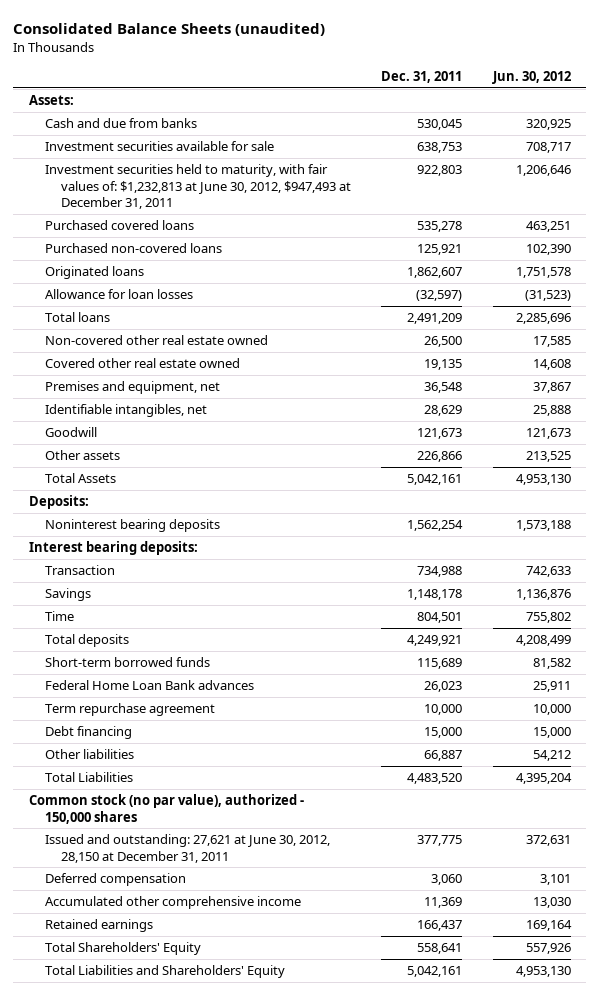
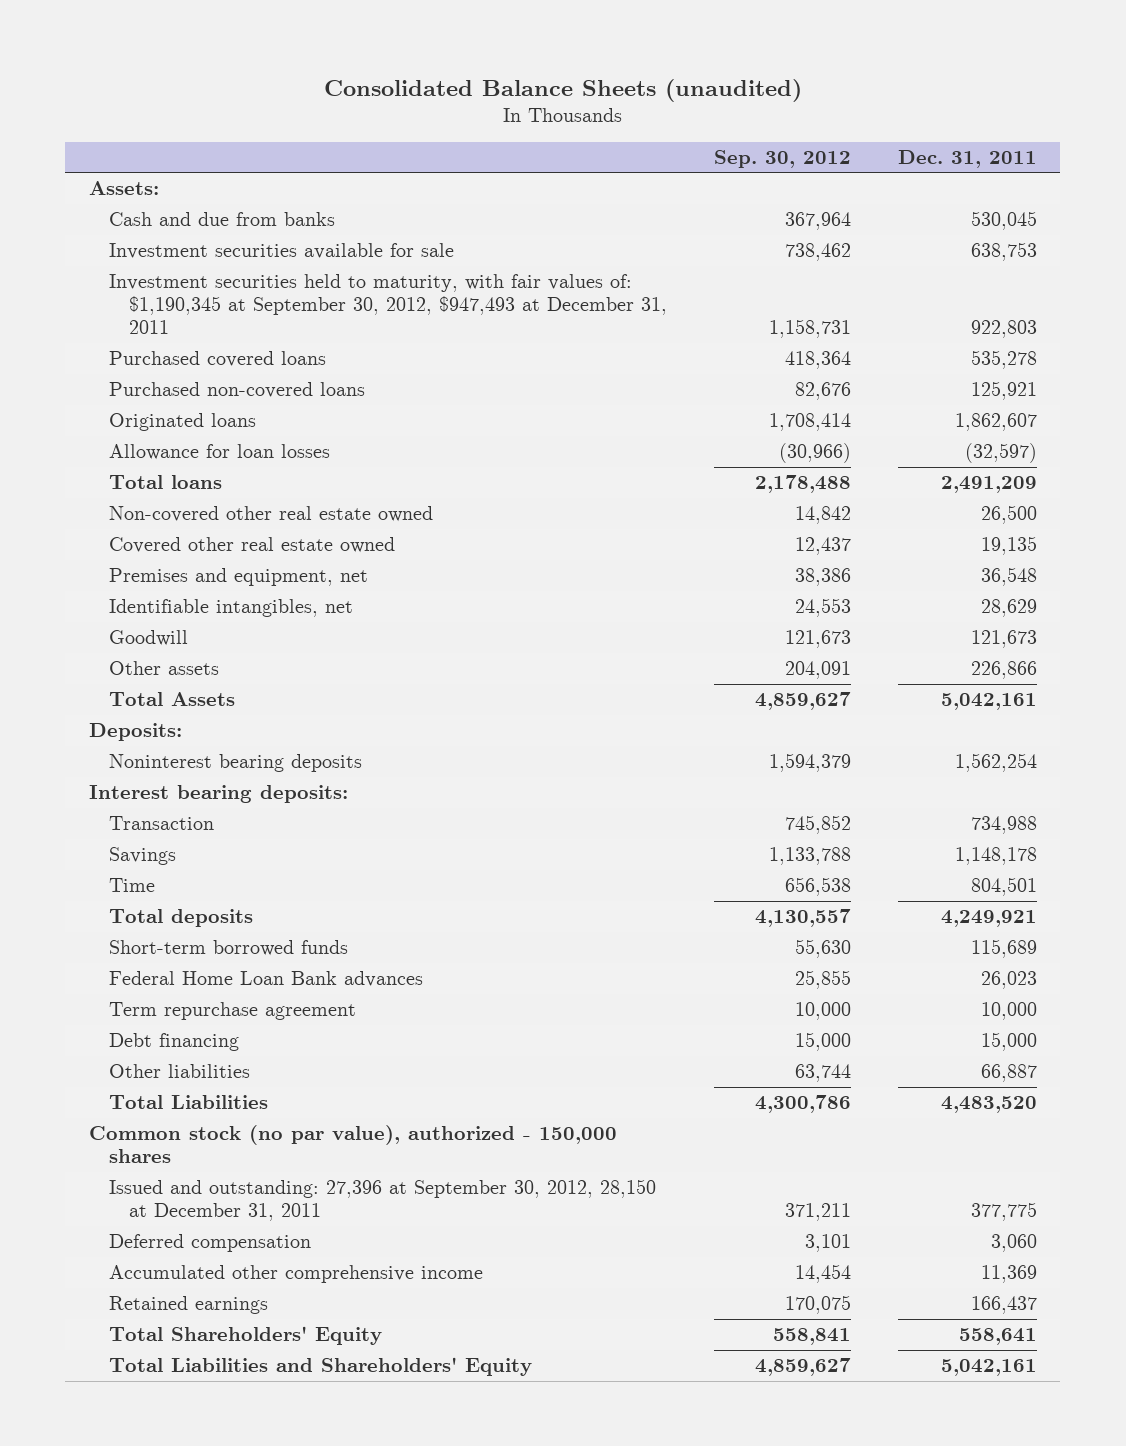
[491,70,571,84] Jun. 30, 2012 -> none
none -> [713,149,851,168] Sep. 30, 2012
[44,164,351,210] Investment securities held to maturity, with fair values of: $1,232,813 at June 30, 2012, $947,493 at December 31, 2011 -> [108,274,667,334] Investment securities held to maturity, with fair values of: $1,190,345 at September 30, 2012, $947,493 at December 31, 2011
[44,834,330,863] Issued and outstanding: 27,621 at June 30, 2012, 28,150 at December 31, 2011 -> [108,1179,656,1222] Issued and outstanding: 27,396 at September 30, 2012, 28,150 at December 31, 2011

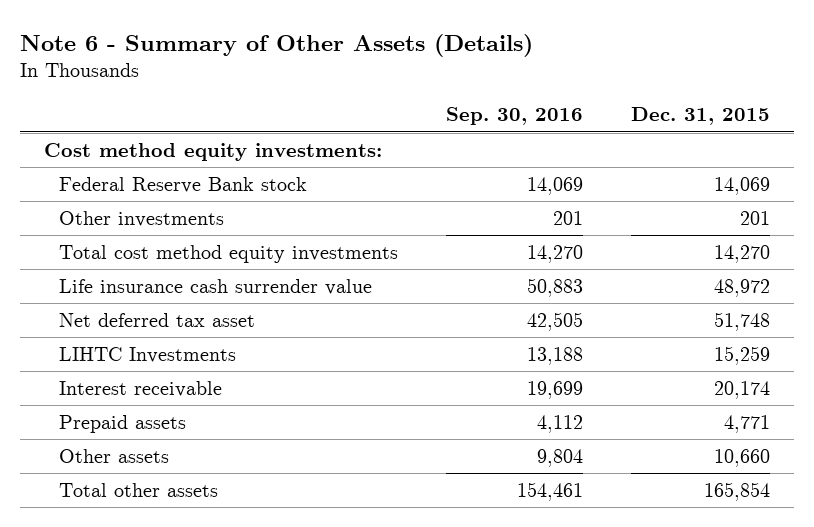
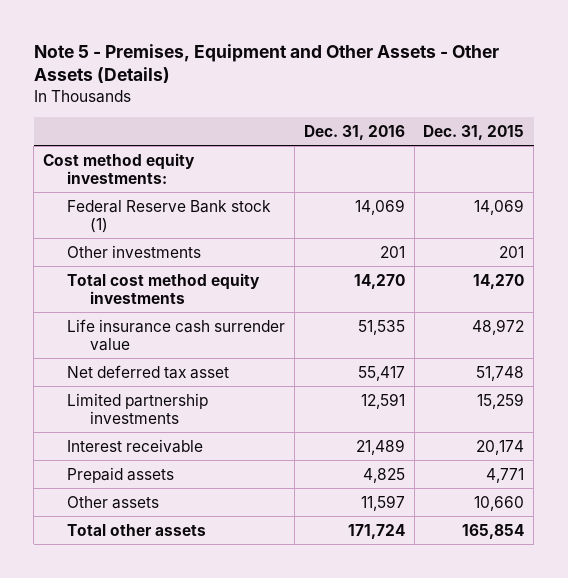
[20,33,534,57] Note 6 - Summary of Other Assets (Details) -> [33,43,499,84] Note 5 - Premises, Equipment and Other Assets - Other Assets (Details)
[445,107,583,126] Sep. 30, 2016 -> none
none -> [303,124,405,140] Dec. 31, 2016
[58,177,307,194] Federal Reserve Bank stock -> [66,199,271,233] Federal Reserve Bank stock (1)
[58,347,236,364] LIHTC Investments -> [66,392,208,424] Limited partnership investments

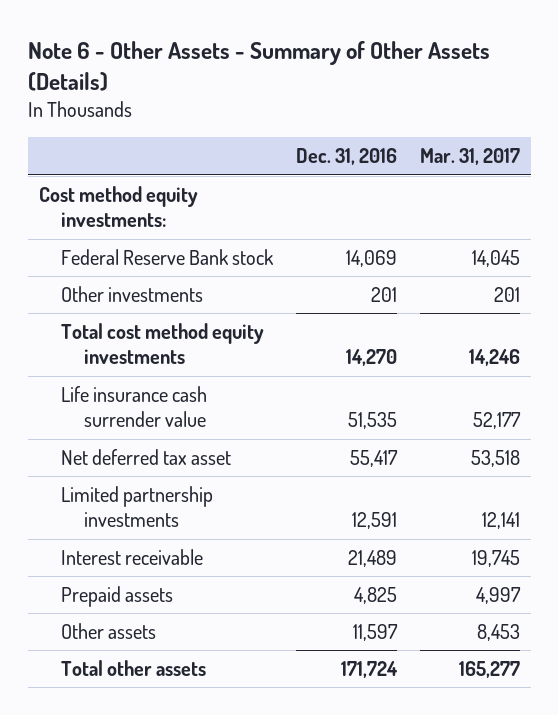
[33,43,499,84] Note 5 - Premises, Equipment and Other Assets - Other Assets (Details) -> [27,40,490,91] Note 6 - Other Assets - Summary of Other Assets (Details)
[423,124,525,140] Dec. 31, 2015 -> none
none -> [419,148,520,166] Mar. 31, 2017
[66,199,271,233] Federal Reserve Bank stock (1) -> [61,249,275,266] Federal Reserve Bank stock

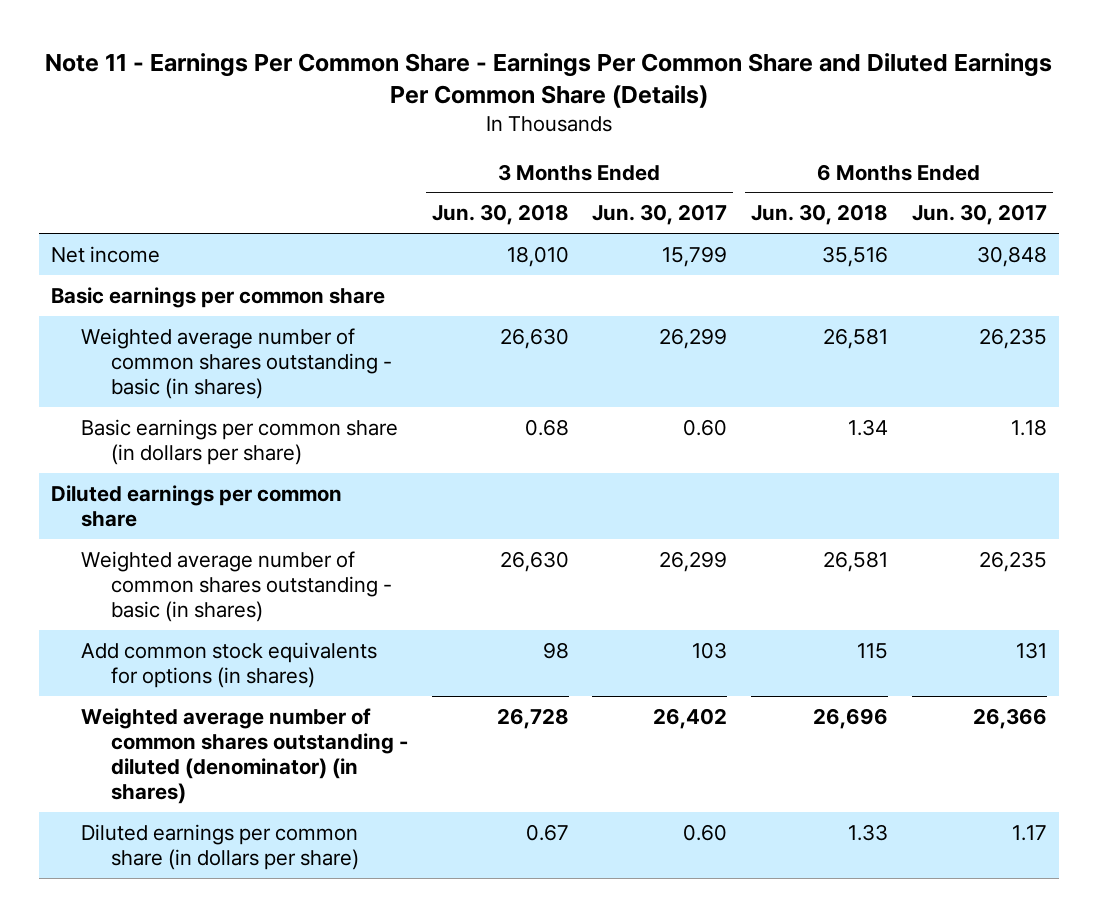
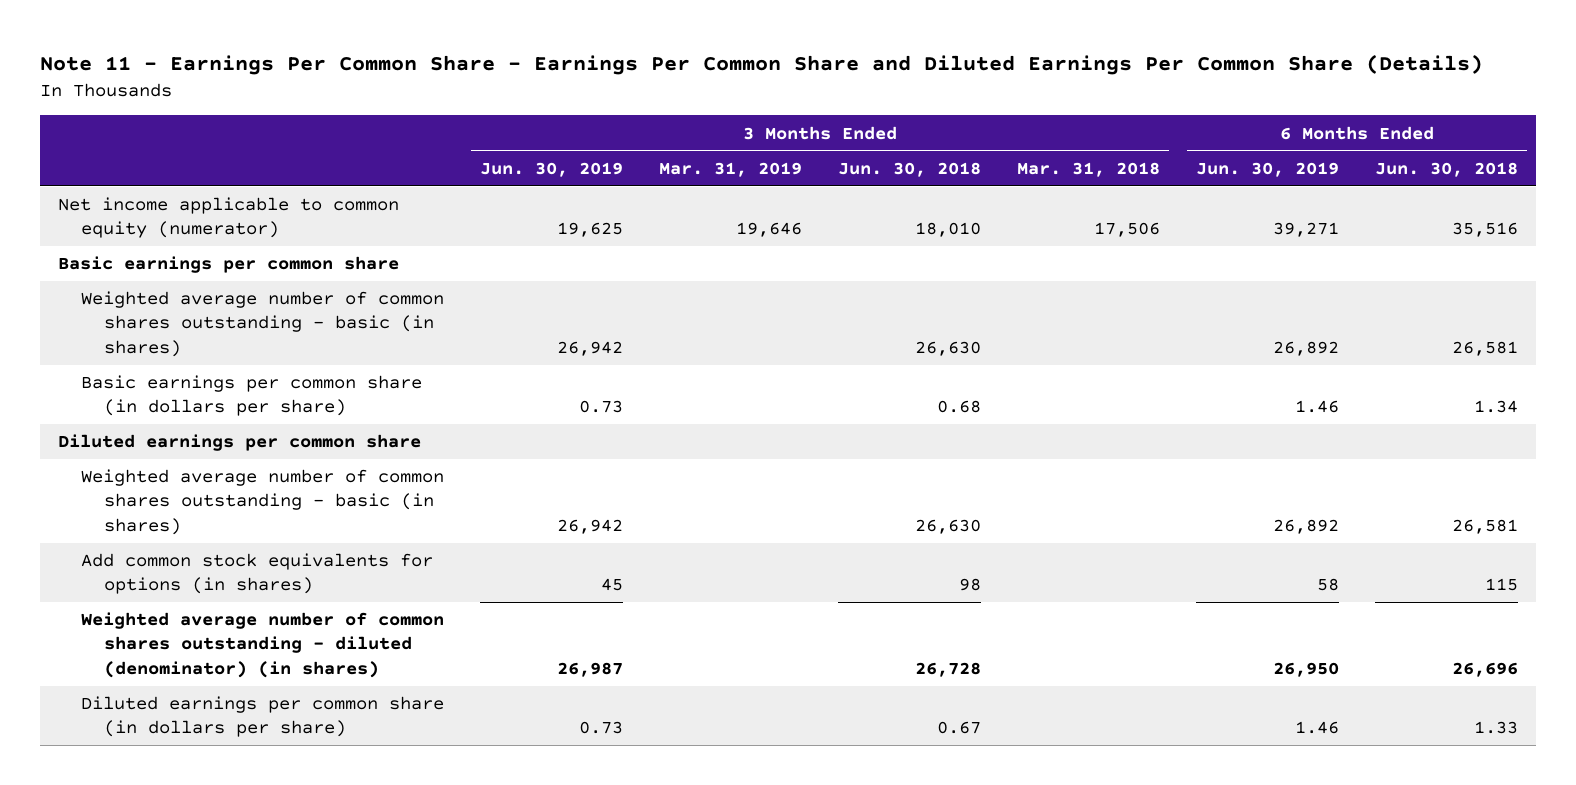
[592,204,728,226] Jun. 30, 2017 -> none
[912,204,1048,226] Jun. 30, 2017 -> none
none -> [480,161,624,177] Jun. 30, 2019
none -> [659,161,803,177] Mar. 31, 2019
none -> [1016,161,1160,177] Mar. 31, 2018
none -> [1195,161,1339,177] Jun. 30, 2019
[50,245,160,263] Net income -> [58,197,400,239] Net income applicable to common equity (numerator)

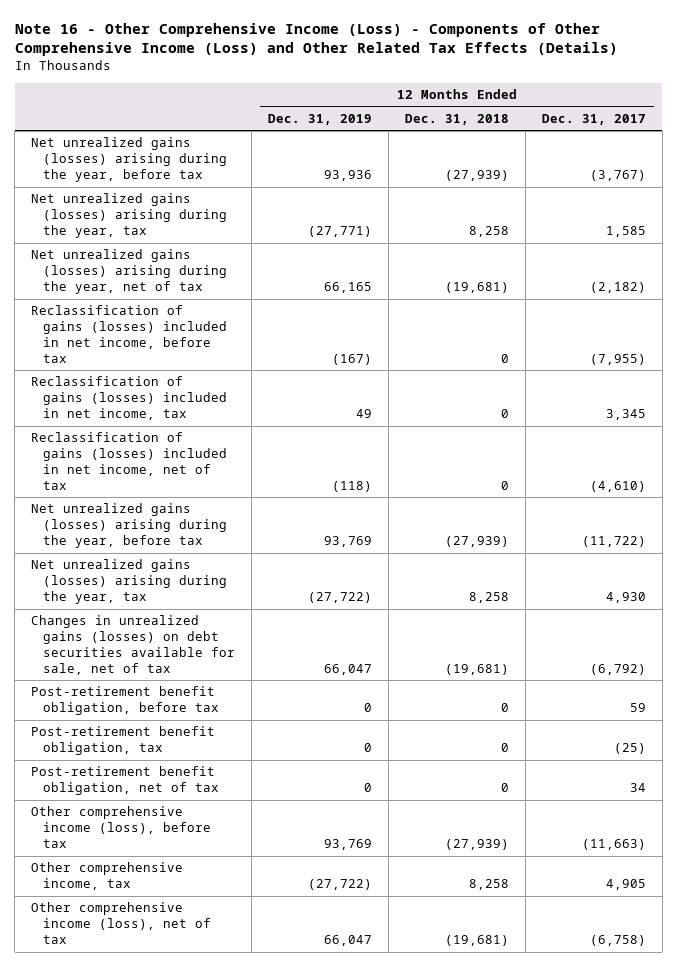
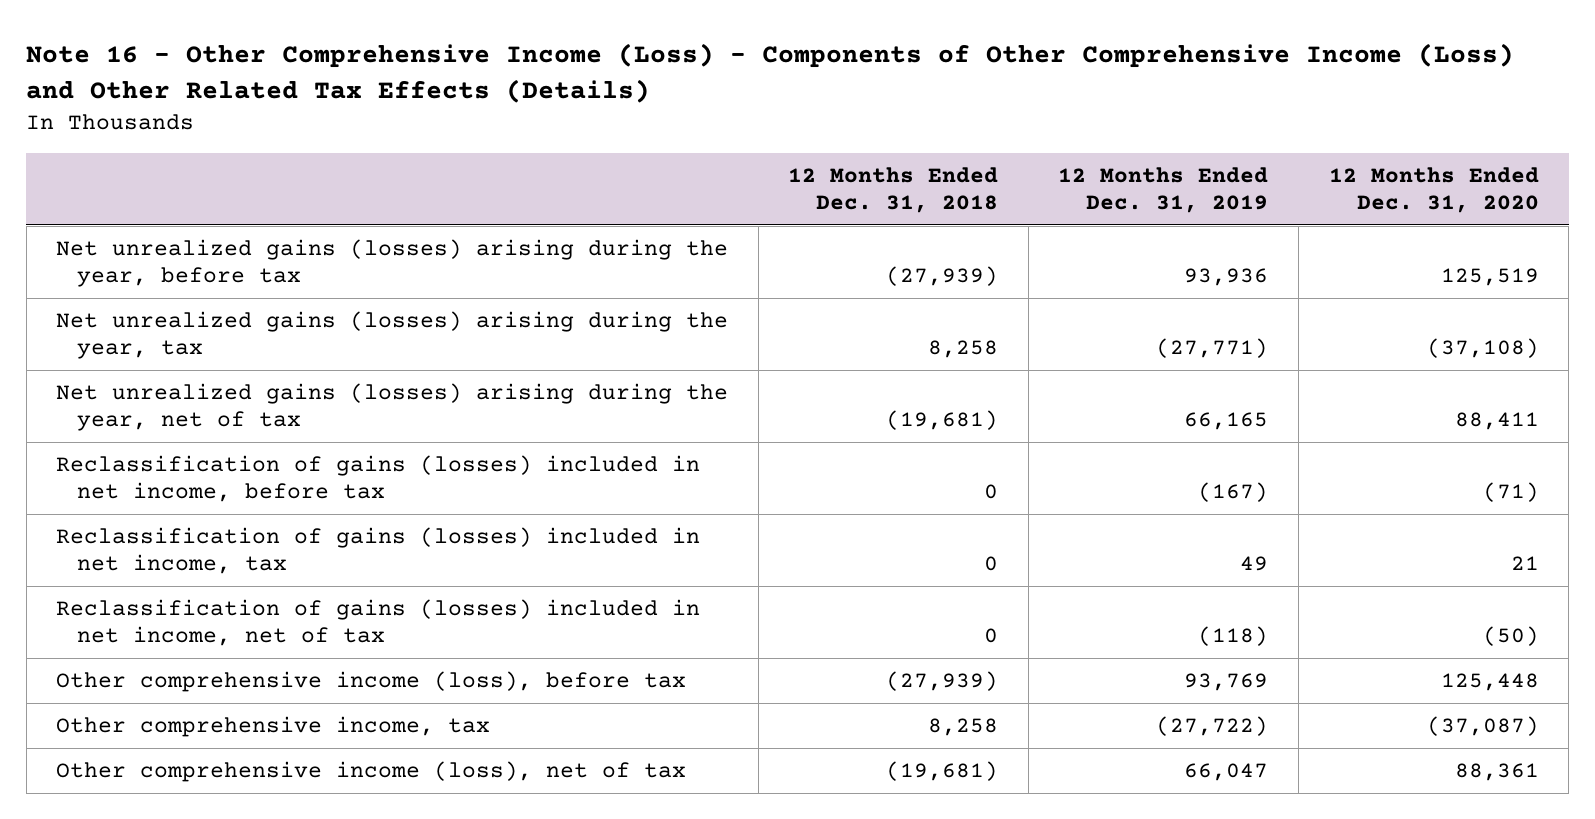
[541,113,646,125] Dec. 31, 2017 -> none
none -> [1328,166,1539,214] 12 Months Ended Dec. 31, 2020
[31,503,227,549] Net unrealized gains (losses) arising during the year, before tax -> none
[31,559,227,605] Net unrealized gains (losses) arising during the year, tax -> none
[31,615,235,676] Changes in unrealized gains (losses) on debt securities available for sale, net of tax -> none
[31,686,219,716] Post-retirement benefit obligation, before tax -> none
[31,726,216,756] Post-retirement benefit obligation, tax -> none
[31,766,219,796] Post-retirement benefit obligation, net of tax -> none

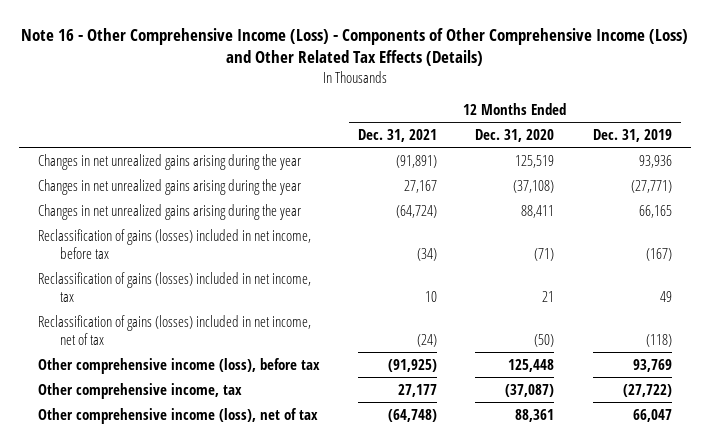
[788,166,999,214] 12 Months Ended Dec. 31, 2018 -> none
none -> [358,128,438,142] Dec. 31, 2021
[56,239,729,288] Net unrealized gains (losses) arising during the year, before tax -> [37,153,301,170] Changes in net unrealized gains arising during the year
[56,311,729,360] Net unrealized gains (losses) arising during the year, tax -> [37,178,301,195] Changes in net unrealized gains arising during the year
[56,383,729,432] Net unrealized gains (losses) arising during the year, net of tax -> [37,203,301,220] Changes in net unrealized gains arising during the year

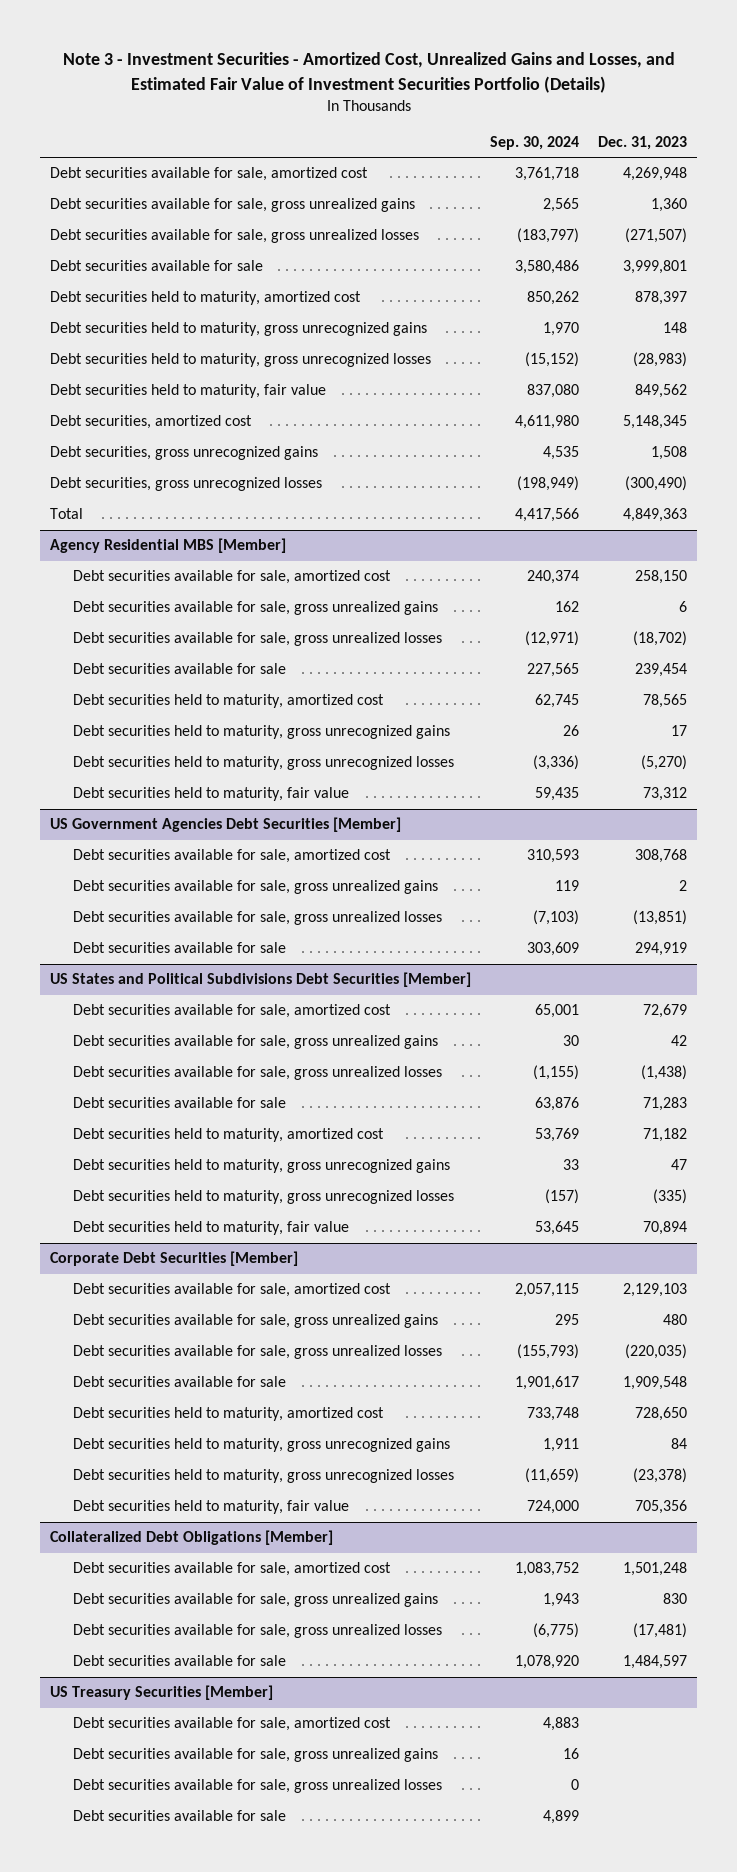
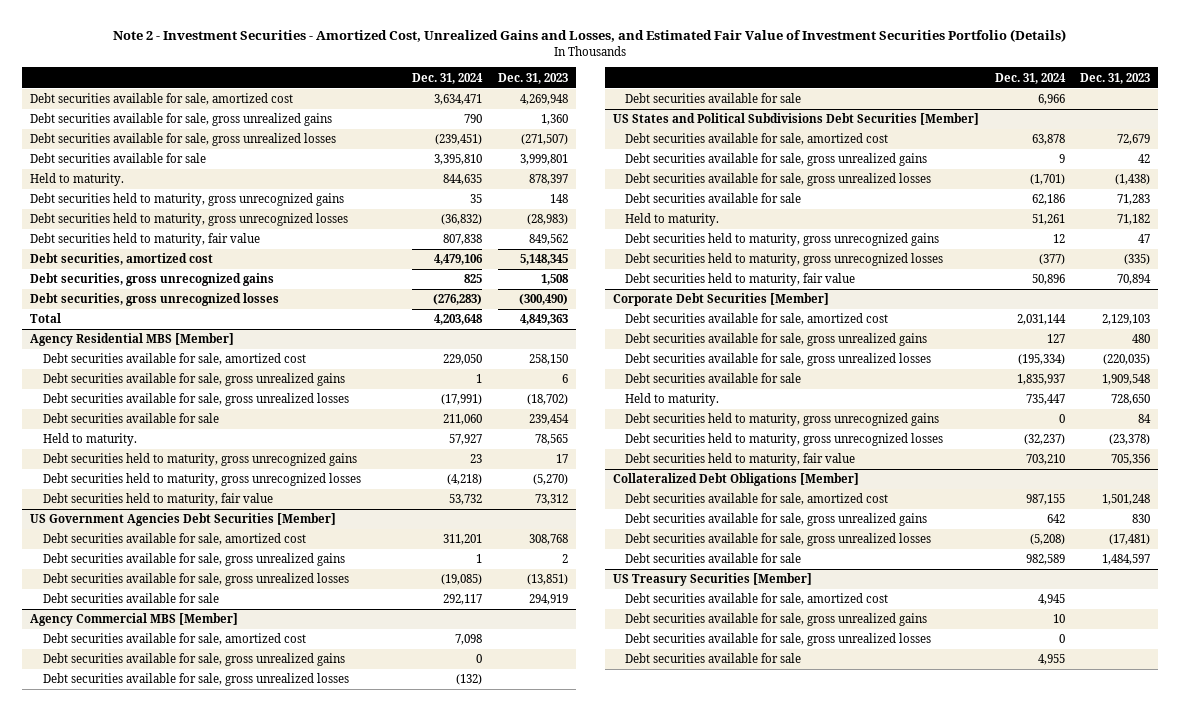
[62,51,675,93] Note 3 - Investment Securities - Amortized Cost, Unrealized Gains and Losses, and Estimated Fair Value of Investment Securities Portfolio (Details) -> [113,29,1067,43] Note 2 - Investment Securities - Amortized Cost, Unrealized Gains and Losses, and Estimated Fair Value of Investment Securities Portfolio (Details)
[490,136,580,151] Sep. 30, 2024 -> none
none -> [412,72,484,84] Dec. 31, 2024
[50,291,362,306] Debt securities held to maturity, amortized cost -> [30,173,125,187] Held to maturity.
[72,694,384,709] Debt securities held to maturity, amortized cost -> [42,433,137,447] Held to maturity.
none -> [30,613,239,627] Agency Commercial MBS [Member]
none -> [42,633,306,646] Debt securities available for sale, amortized cost
none -> [42,653,345,667] Debt securities available for sale, gross unrealized gains
none -> [42,673,349,687] Debt securities available for sale, gross unrealized losses
none -> [625,93,802,104] Debt securities available for sale
[72,1128,384,1143] Debt securities held to maturity, amortized cost -> [625,213,720,227] Held to maturity.
[72,1407,384,1422] Debt securities held to maturity, amortized cost -> [625,393,720,407] Held to maturity.

